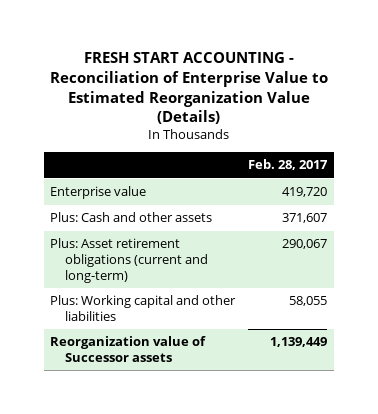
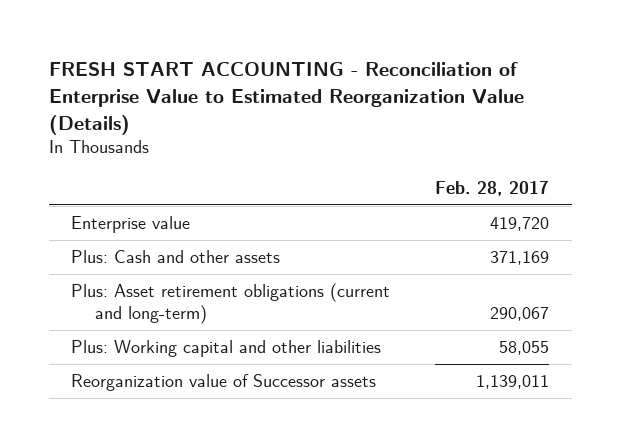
[282,213,328,224] 371,607 -> [490,250,550,265] 371,169
[270,337,328,348] 1,139,449 -> [476,374,550,389] 1,139,011

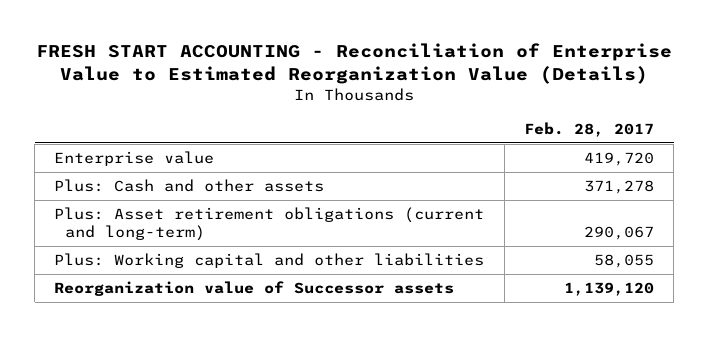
[490,250,550,265] 371,169 -> [583,180,654,195] 371,278
[476,374,550,389] 1,139,011 -> [563,282,654,297] 1,139,120

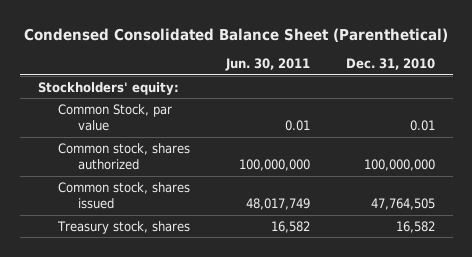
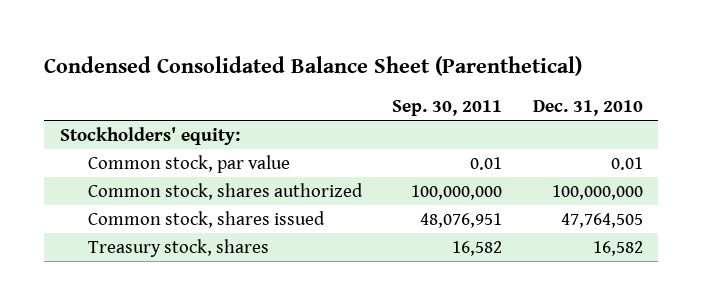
[224,58,310,72] Jun. 30, 2011 -> none
none -> [392,99,503,116] Sep. 30, 2011
[58,103,173,132] Common Stock, par value -> [87,154,290,173] Common stock, par value

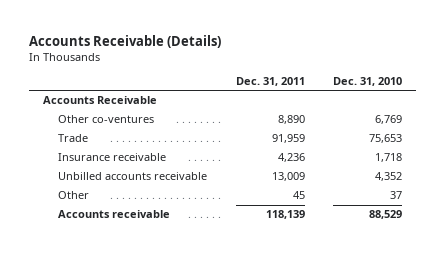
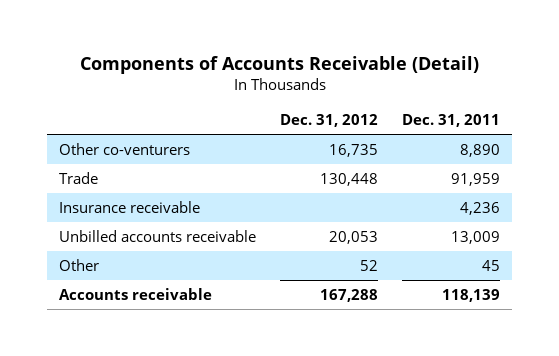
[28,34,221,48] Accounts Receivable (Details) -> [79,56,479,75] Components of Accounts Receivable (Detail)
[333,77,403,87] Dec. 31, 2010 -> none
none -> [280,114,379,128] Dec. 31, 2012
[42,96,157,105] Accounts Receivable -> none
[58,115,155,124] Other co-ventures -> [58,142,190,155] Other co-venturers

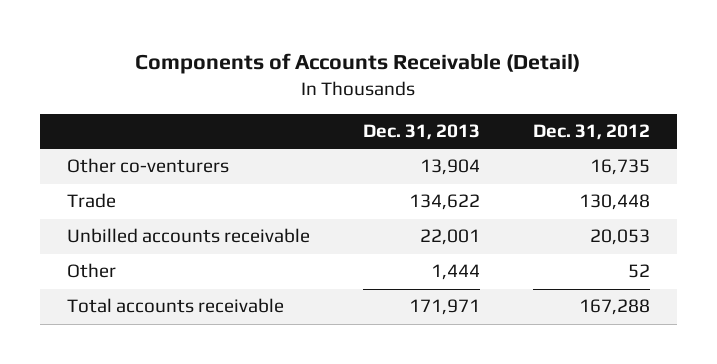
[402,114,501,128] Dec. 31, 2011 -> none
none -> [362,124,480,141] Dec. 31, 2013
[58,200,200,213] Insurance receivable -> none
[58,287,212,300] Accounts receivable -> [66,298,284,314] Total accounts receivable

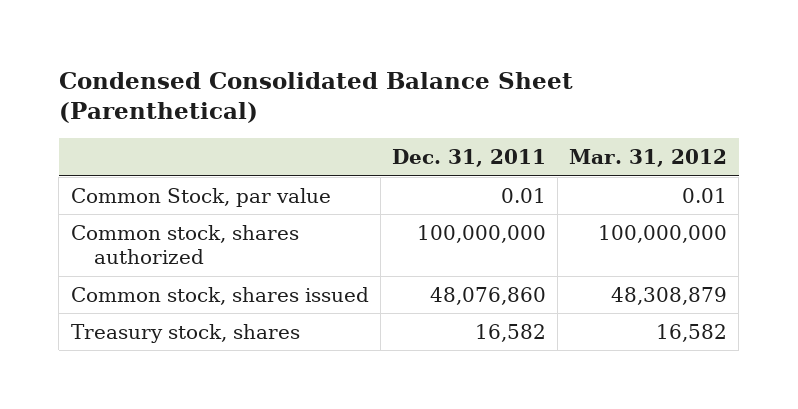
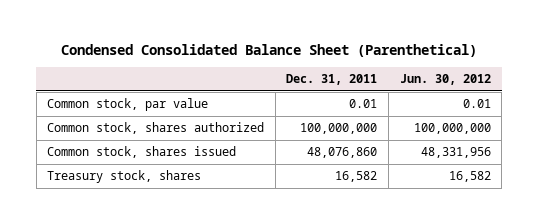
[569,149,728,168] Mar. 31, 2012 -> none
none -> [399,74,491,86] Jun. 30, 2012
[70,187,331,207] Common Stock, par value -> [47,98,209,112] Common stock, par value

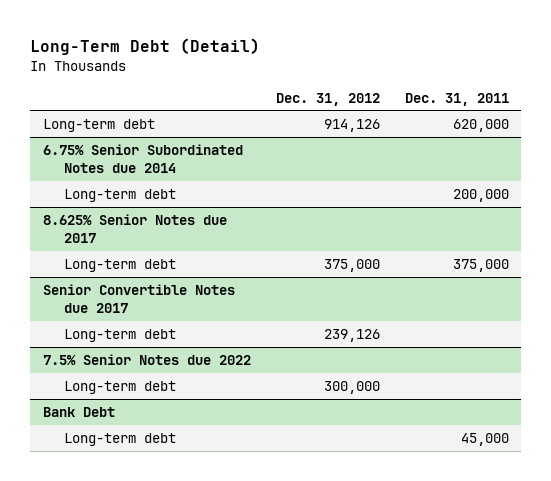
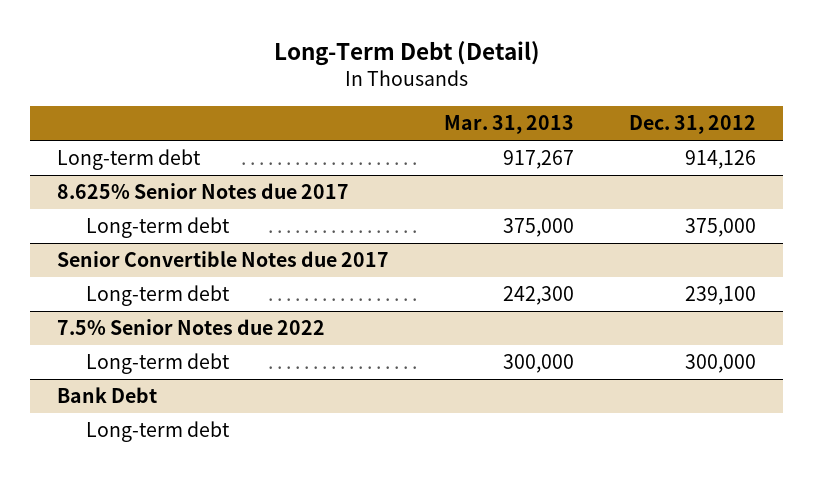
[404,92,509,106] Dec. 31, 2011 -> none
none -> [444,115,575,135] Mar. 31, 2013
[42,144,243,173] 6.75% Senior Subordinated Notes due 2014 -> none
[63,189,176,203] Long-term debt -> none
[323,329,380,343] 239,126 -> [684,286,756,306] 239,100

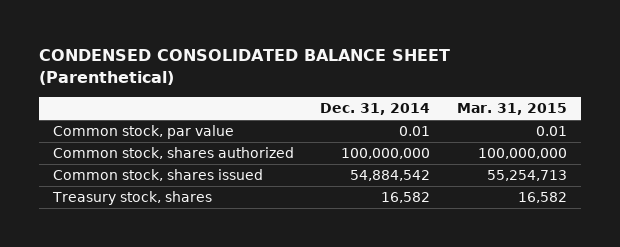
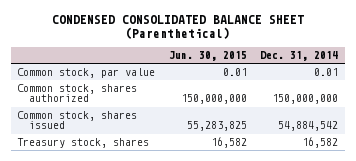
[457,103,568,116] Mar. 31, 2015 -> none
none -> [168,50,247,61] Jun. 30, 2015
[341,148,431,160] 100,000,000 -> [272,94,339,105] 150,000,000

